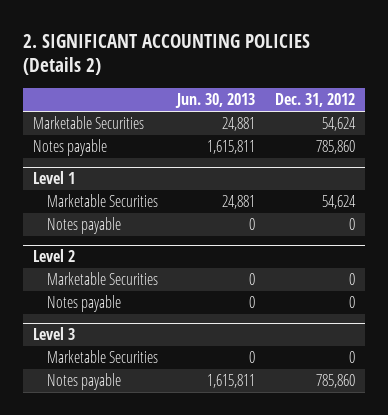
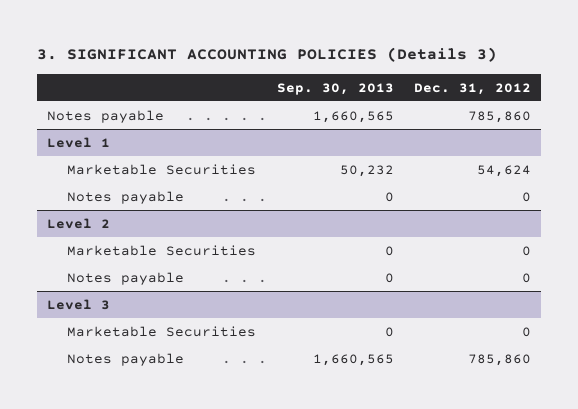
[22,33,310,76] 2. SIGNIFICANT ACCOUNTING POLICIES (Details 2) -> [36,47,497,63] 3. SIGNIFICANT ACCOUNTING POLICIES (Details 3)
[175,93,256,109] Jun. 30, 2013 -> none
none -> [276,82,394,95] Sep. 30, 2013
[32,116,144,130] Marketable Securities -> none

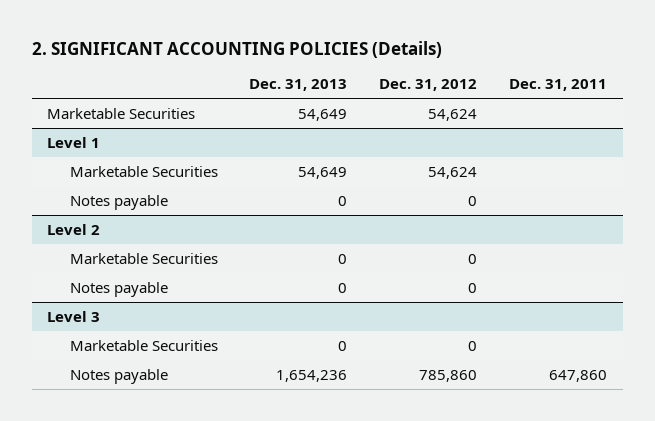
[36,47,497,63] 3. SIGNIFICANT ACCOUNTING POLICIES (Details 3) -> [31,40,442,58] 2. SIGNIFICANT ACCOUNTING POLICIES (Details)
[276,82,394,95] Sep. 30, 2013 -> none
none -> [249,79,348,92] Dec. 31, 2013
none -> [509,79,608,92] Dec. 31, 2011
[46,109,164,123] Notes payable -> none
none -> [47,107,196,119] Marketable Securities

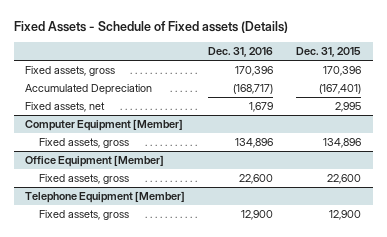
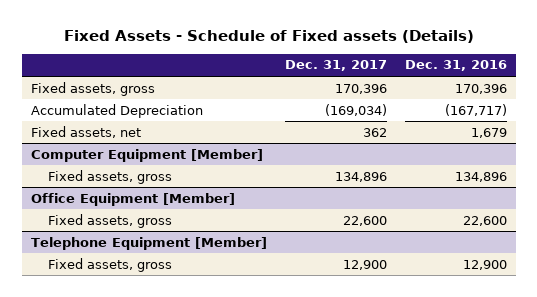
[296,47,362,58] Dec. 31, 2015 -> none
none -> [284,60,387,72] Dec. 31, 2017
[233,84,274,95] (168,717) -> [444,103,507,116] (167,717)

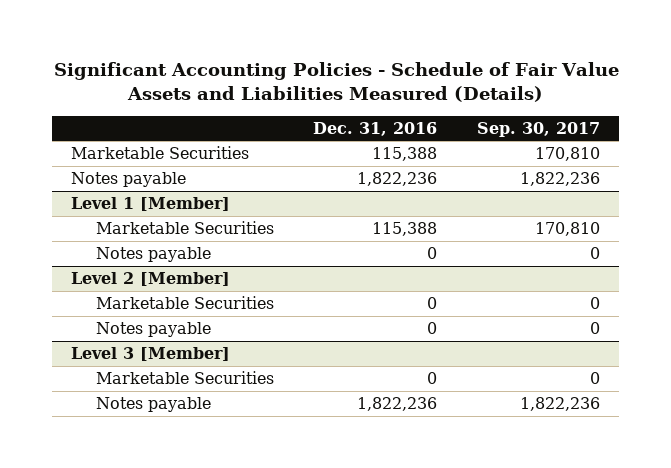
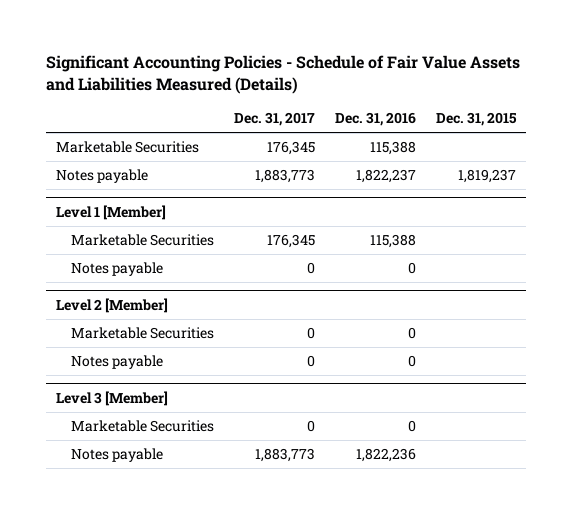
[476,121,600,137] Sep. 30, 2017 -> none
none -> [234,112,316,127] Dec. 31, 2017
none -> [435,112,517,127] Dec. 31, 2015
[357,171,438,186] 1,822,236 -> [355,169,416,184] 1,822,237

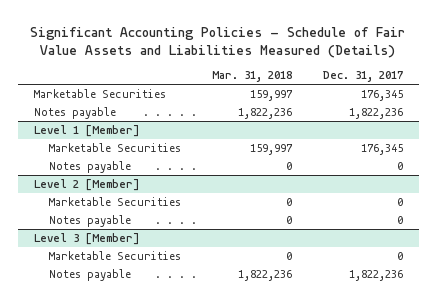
[334,112,416,127] Dec. 31, 2016 -> none
[435,112,517,127] Dec. 31, 2015 -> none
none -> [212,71,293,83] Mar. 31, 2018
[255,169,316,184] 1,883,773 -> [349,107,404,119] 1,822,236
[255,448,316,463] 1,883,773 -> [349,269,404,281] 1,822,236

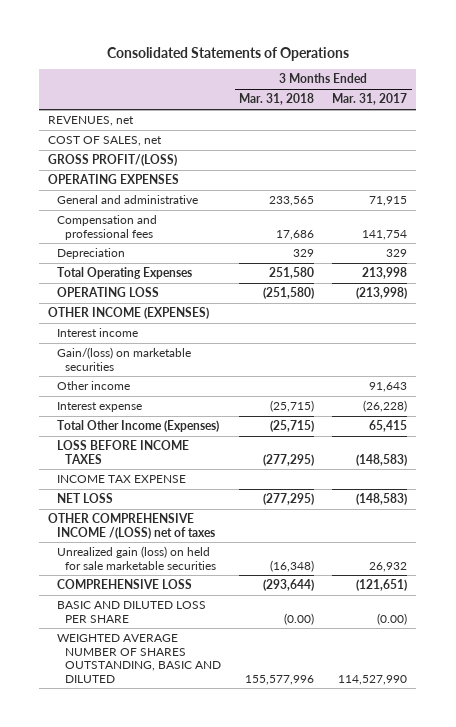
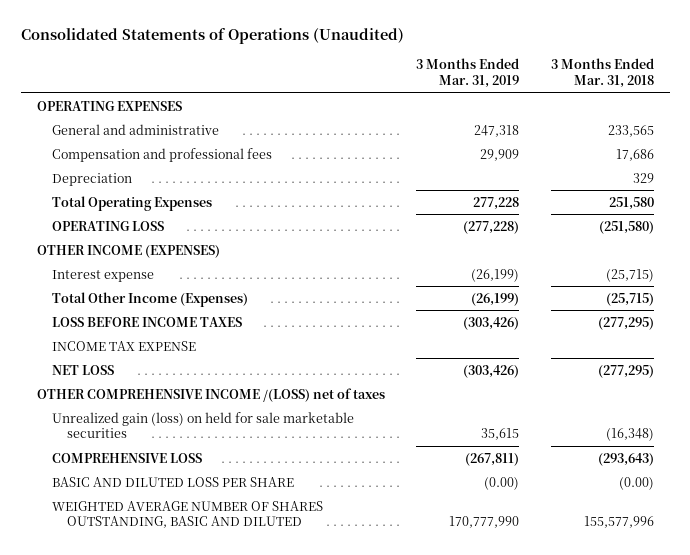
[106,46,349,61] Consolidated Statements of Operations -> [20,28,404,45] Consolidated Statements of Operations (Unaudited)
[332,93,408,106] Mar. 31, 2017 -> none
none -> [416,58,520,89] 3 Months Ended Mar. 31, 2019
[48,116,135,127] REVENUES, net -> none
[48,136,163,147] COST OF SALES, net -> none
[48,154,178,167] GROSS PROFIT/(LOSS) -> none
[56,328,138,338] Interest income -> none
[56,347,191,371] Gain/(loss) on marketable securities -> none
[56,381,130,391] Other income -> none
[263,579,315,592] (293,644) -> [597,452,654,466] (293,643)

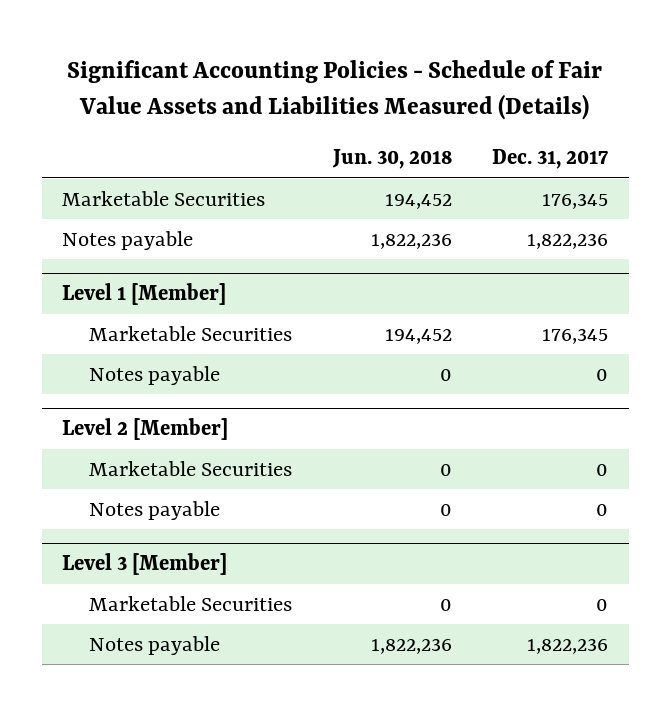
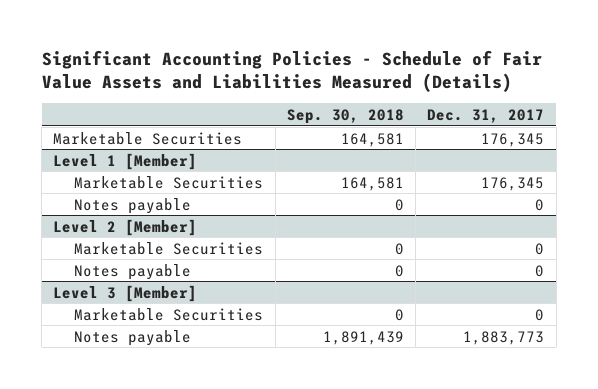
[331,149,452,170] Jun. 30, 2018 -> none
none -> [286,108,404,124] Sep. 30, 2018
[61,230,193,250] Notes payable -> none
[527,637,609,654] 1,822,236 -> [463,330,545,345] 1,883,773

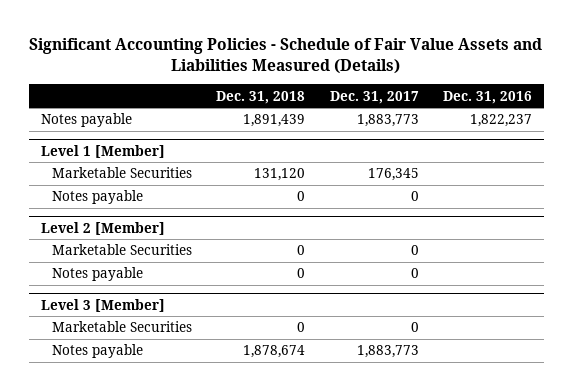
[286,108,404,124] Sep. 30, 2018 -> none
none -> [216,90,306,104] Dec. 31, 2018
none -> [442,90,532,104] Dec. 31, 2016
[53,131,243,145] Marketable Securities -> none
none -> [40,113,132,128] Notes payable

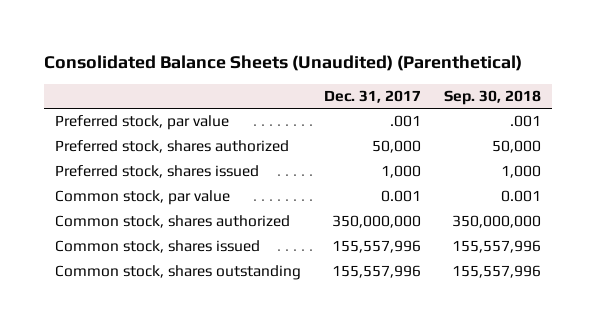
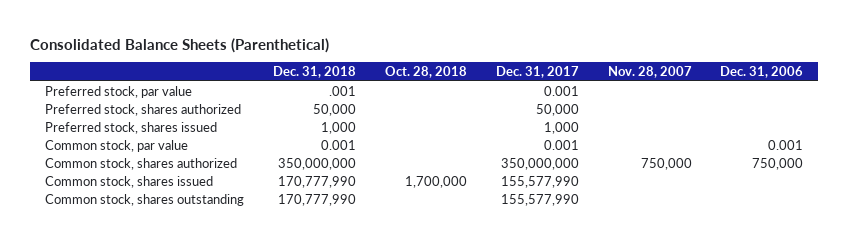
[44,55,523,72] Consolidated Balance Sheets (Unaudited) (Parenthetical) -> [30,37,330,53] Consolidated Balance Sheets (Parenthetical)
[443,89,541,105] Sep. 30, 2018 -> none
none -> [272,65,356,78] Dec. 31, 2018
none -> [384,65,467,78] Oct. 28, 2018
none -> [607,65,692,78] Nov. 28, 2007
none -> [720,65,804,78] Dec. 31, 2006
[390,115,422,128] .001 -> [543,85,579,96] 0.001
[332,240,422,254] 155,557,996 -> [500,175,579,188] 155,577,990
[332,265,422,279] 155,557,996 -> [500,193,579,206] 155,577,990

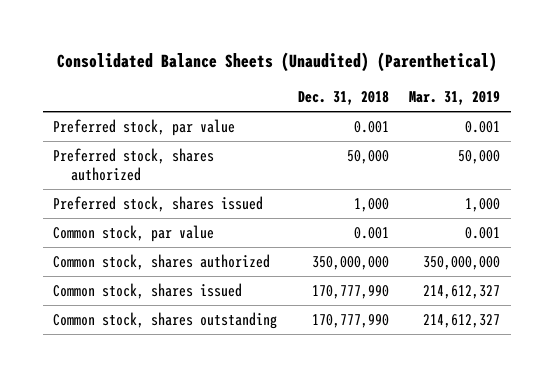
[30,37,330,53] Consolidated Balance Sheets (Parenthetical) -> [56,51,497,72] Consolidated Balance Sheets (Unaudited) (Parenthetical)
[384,65,467,78] Oct. 28, 2018 -> none
[495,65,579,78] Dec. 31, 2017 -> none
[607,65,692,78] Nov. 28, 2007 -> none
[720,65,804,78] Dec. 31, 2006 -> none
none -> [409,91,501,106] Mar. 31, 2019
[328,85,356,96] .001 -> [353,120,389,133] 0.001

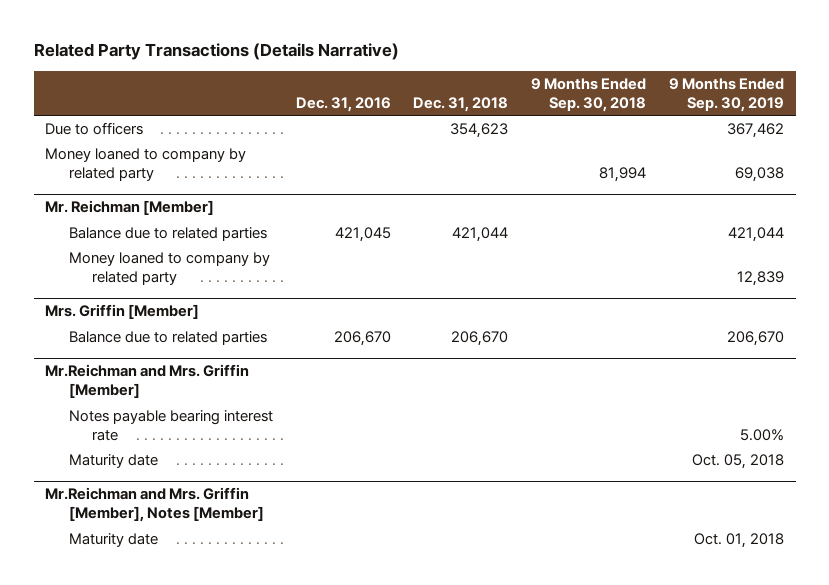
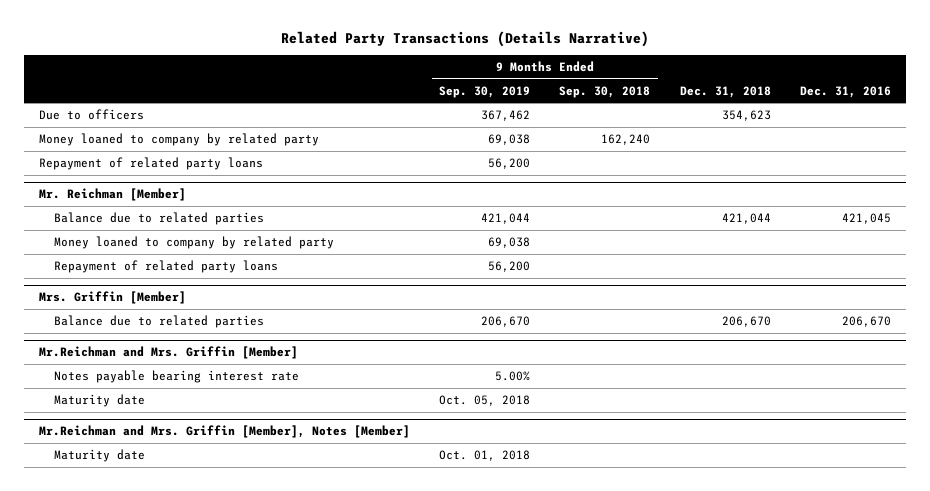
[599,166,647,182] 81,994 -> [601,134,651,146] 162,240
none -> [38,157,263,171] Repayment of related party loans
[737,270,785,286] 12,839 -> [488,237,531,249] 69,038
none -> [54,260,279,274] Repayment of related party loans

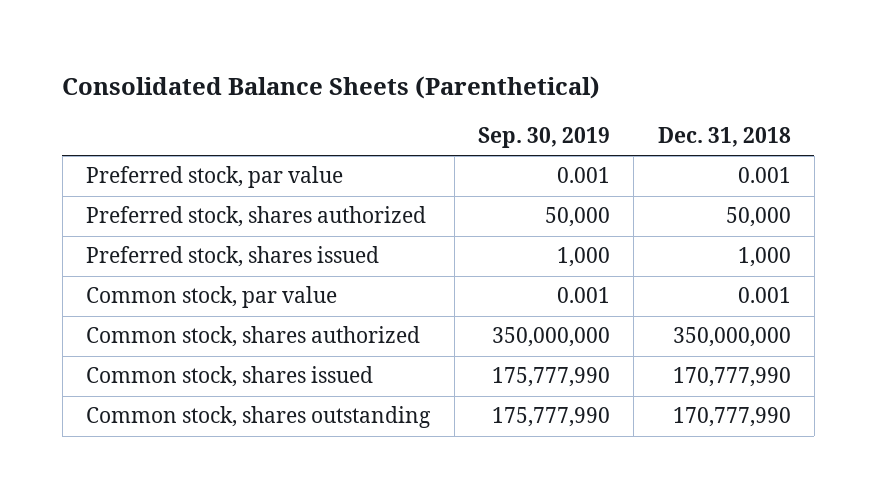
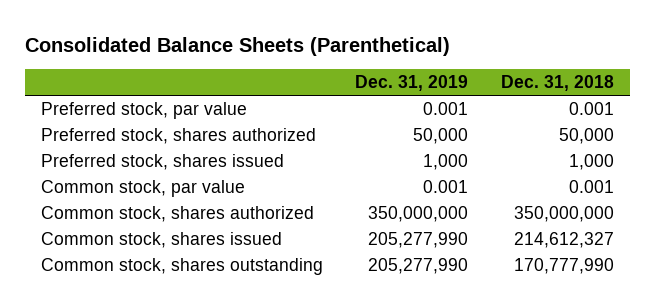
[477,126,610,148] Sep. 30, 2019 -> none
none -> [355,75,469,92] Dec. 31, 2019
[672,367,791,388] 170,777,990 -> [513,232,614,249] 214,612,327

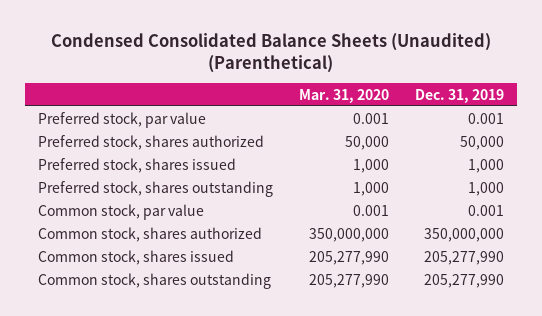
[24,36,450,56] Consolidated Balance Sheets (Parenthetical) -> [50,32,491,73] Condensed Consolidated Balance Sheets (Unaudited) (Parenthetical)
[500,75,614,92] Dec. 31, 2018 -> none
none -> [298,88,389,103] Mar. 31, 2020
none -> [37,180,273,197] Preferred stock, shares outstanding

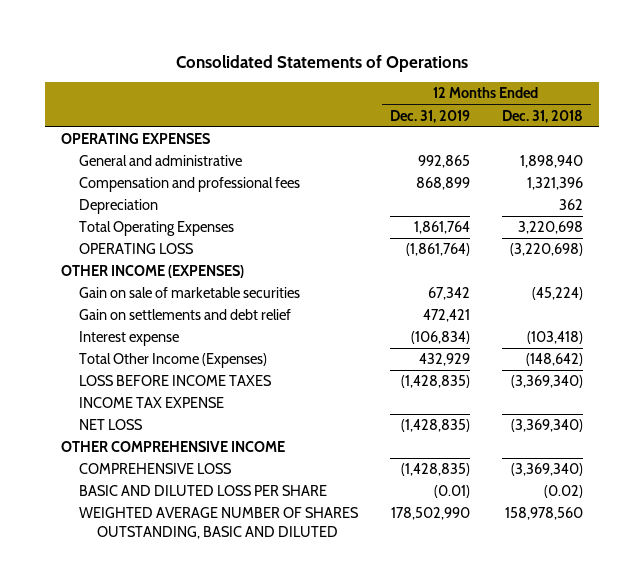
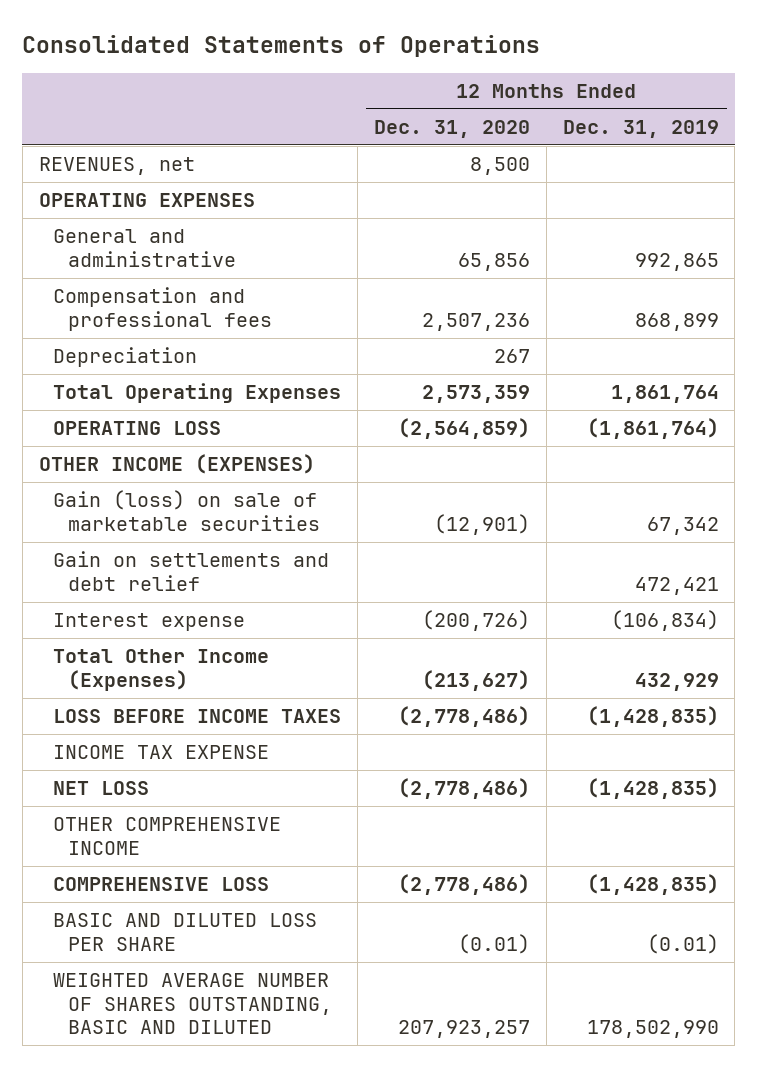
[501,109,583,123] Dec. 31, 2018 -> none
none -> [373,120,530,139] Dec. 31, 2020
none -> [38,157,195,176] REVENUES, net
[78,287,300,299] Gain on sale of marketable securities -> [53,490,321,531] Gain (loss) on sale of marketable securities

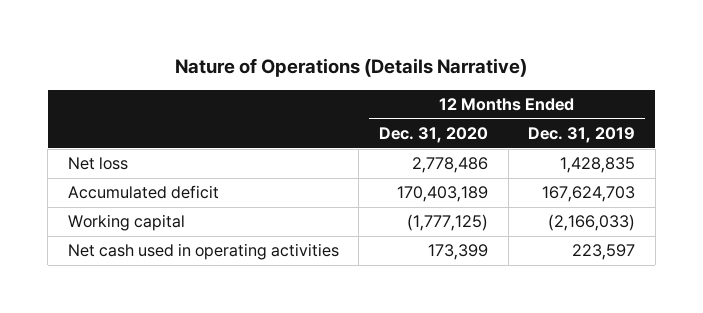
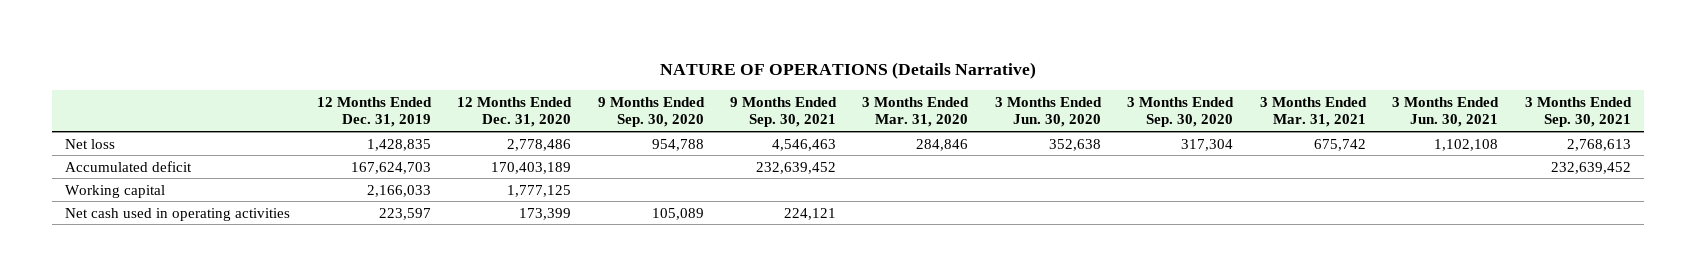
[175,58,528,78] Nature of Operations (Details Narrative) -> [659,62,1036,80] NATURE OF OPERATIONS (Details Narrative)
none -> [597,97,705,128] 9 Months Ended Sep. 30, 2020
none -> [730,97,838,128] 9 Months Ended Sep. 30, 2021
none -> [862,97,970,128] 3 Months Ended Mar. 31, 2020
none -> [994,97,1102,128] 3 Months Ended Jun. 30, 2020
none -> [1127,97,1235,128] 3 Months Ended Sep. 30, 2020
none -> [1259,97,1367,128] 3 Months Ended Mar. 31, 2021
none -> [1392,97,1500,128] 3 Months Ended Jun. 30, 2021
none -> [1524,97,1632,128] 3 Months Ended Sep. 30, 2021
[406,214,488,232] (1,777,125) -> [507,184,572,197] 1,777,125
[548,214,636,232] (2,166,033) -> [366,184,431,197] 2,166,033

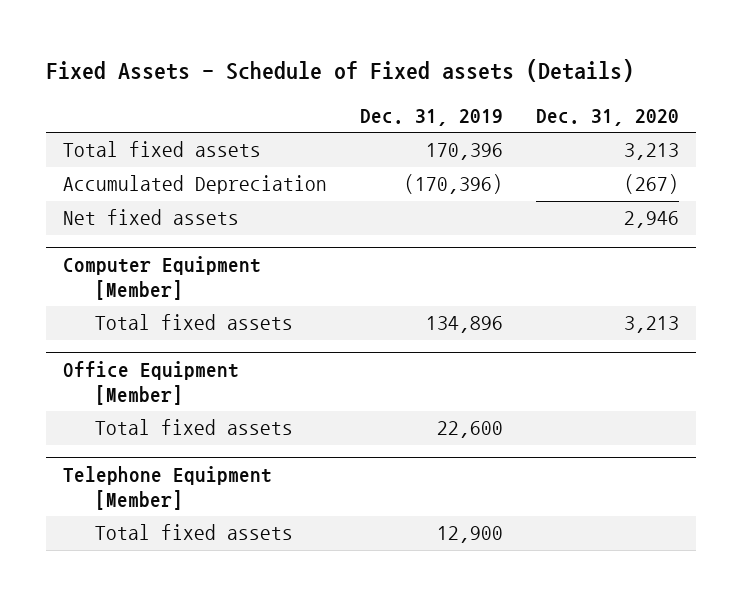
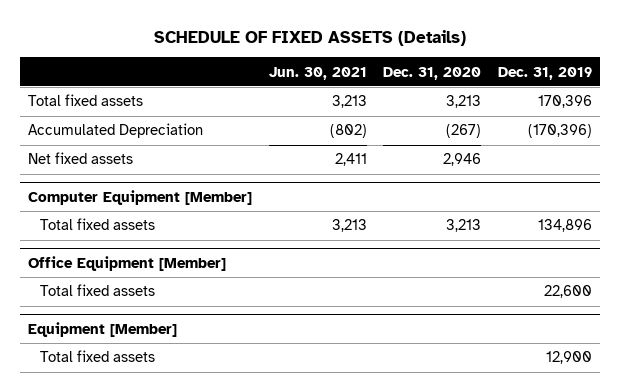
[46,59,635,83] Fixed Assets - Schedule of Fixed assets (Details) -> [153,29,466,46] SCHEDULE OF FIXED ASSETS (Details)
none -> [268,66,367,80] Jun. 30, 2021
[63,465,273,510] Telephone Equipment [Member] -> [27,322,177,338] Equipment [Member]

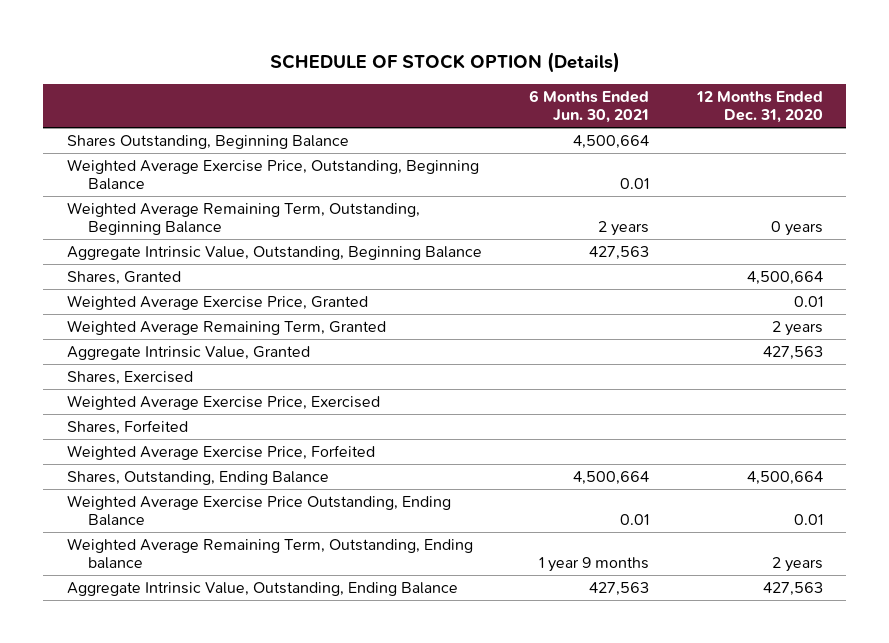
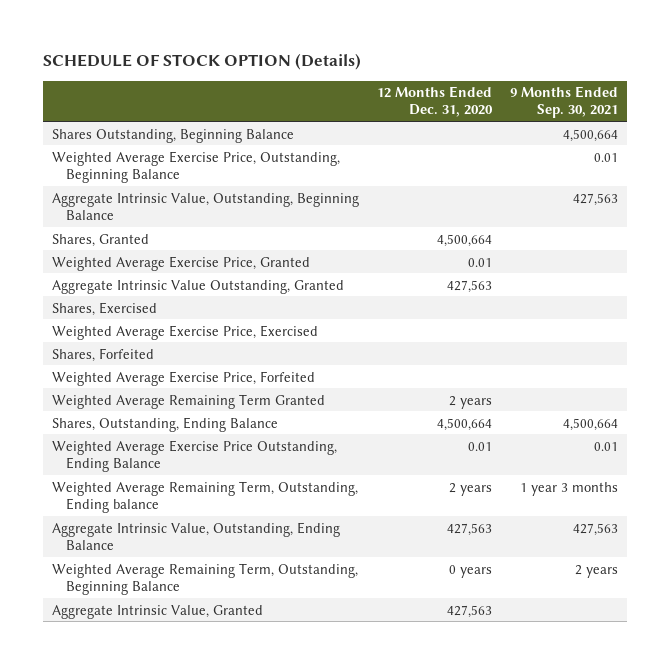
[529,89,650,124] 6 Months Ended Jun. 30, 2021 -> none
none -> [509,86,618,119] 9 Months Ended Sep. 30, 2021
[66,319,386,335] Weighted Average Remaining Term, Granted -> none
none -> [52,279,345,294] Aggregate Intrinsic Value Outstanding, Granted
none -> [52,393,326,409] Weighted Average Remaining Term Granted
[66,201,420,236] Weighted Average Remaining Term, Outstanding, Beginning Balance -> [52,562,359,595] Weighted Average Remaining Term, Outstanding, Beginning Balance
[66,345,310,360] Aggregate Intrinsic Value, Granted -> [52,604,264,619] Aggregate Intrinsic Value, Granted

